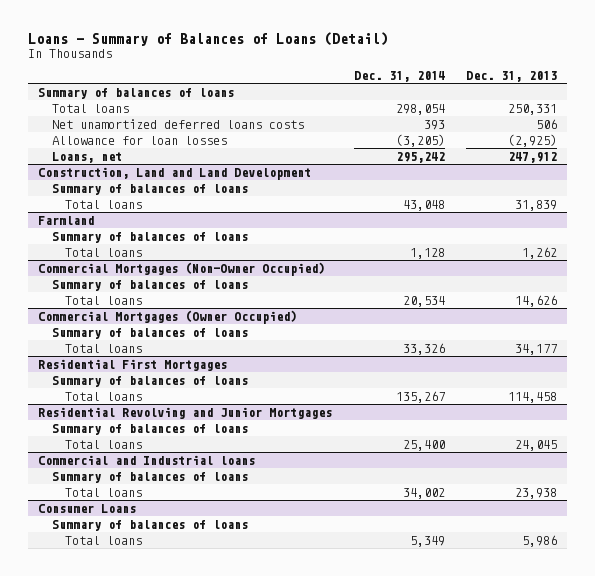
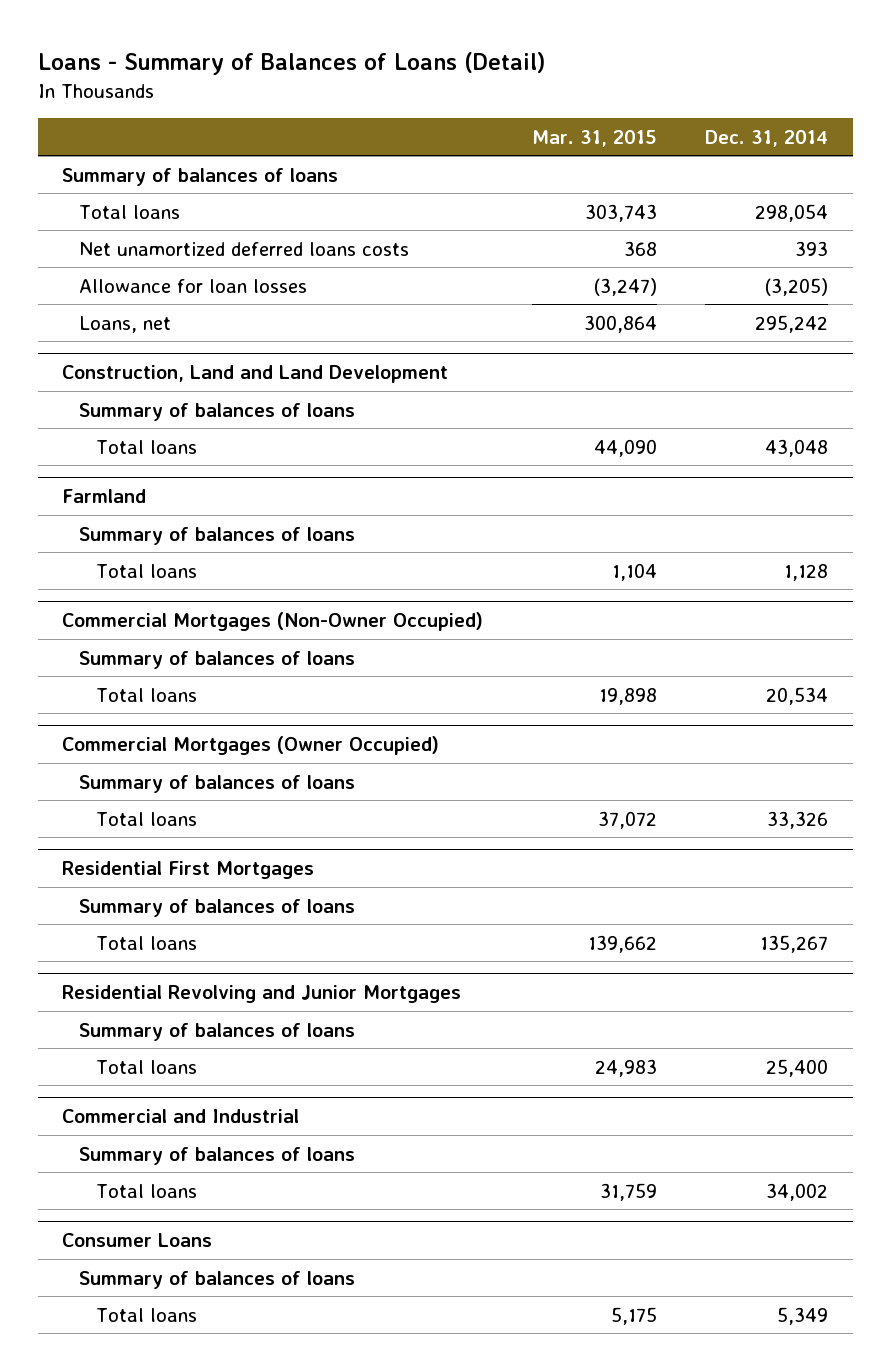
[465,71,557,83] Dec. 31, 2013 -> none
none -> [531,129,657,147] Mar. 31, 2015
[38,454,256,465] Commercial and Industrial loans -> [62,1108,300,1123] Commercial and Industrial

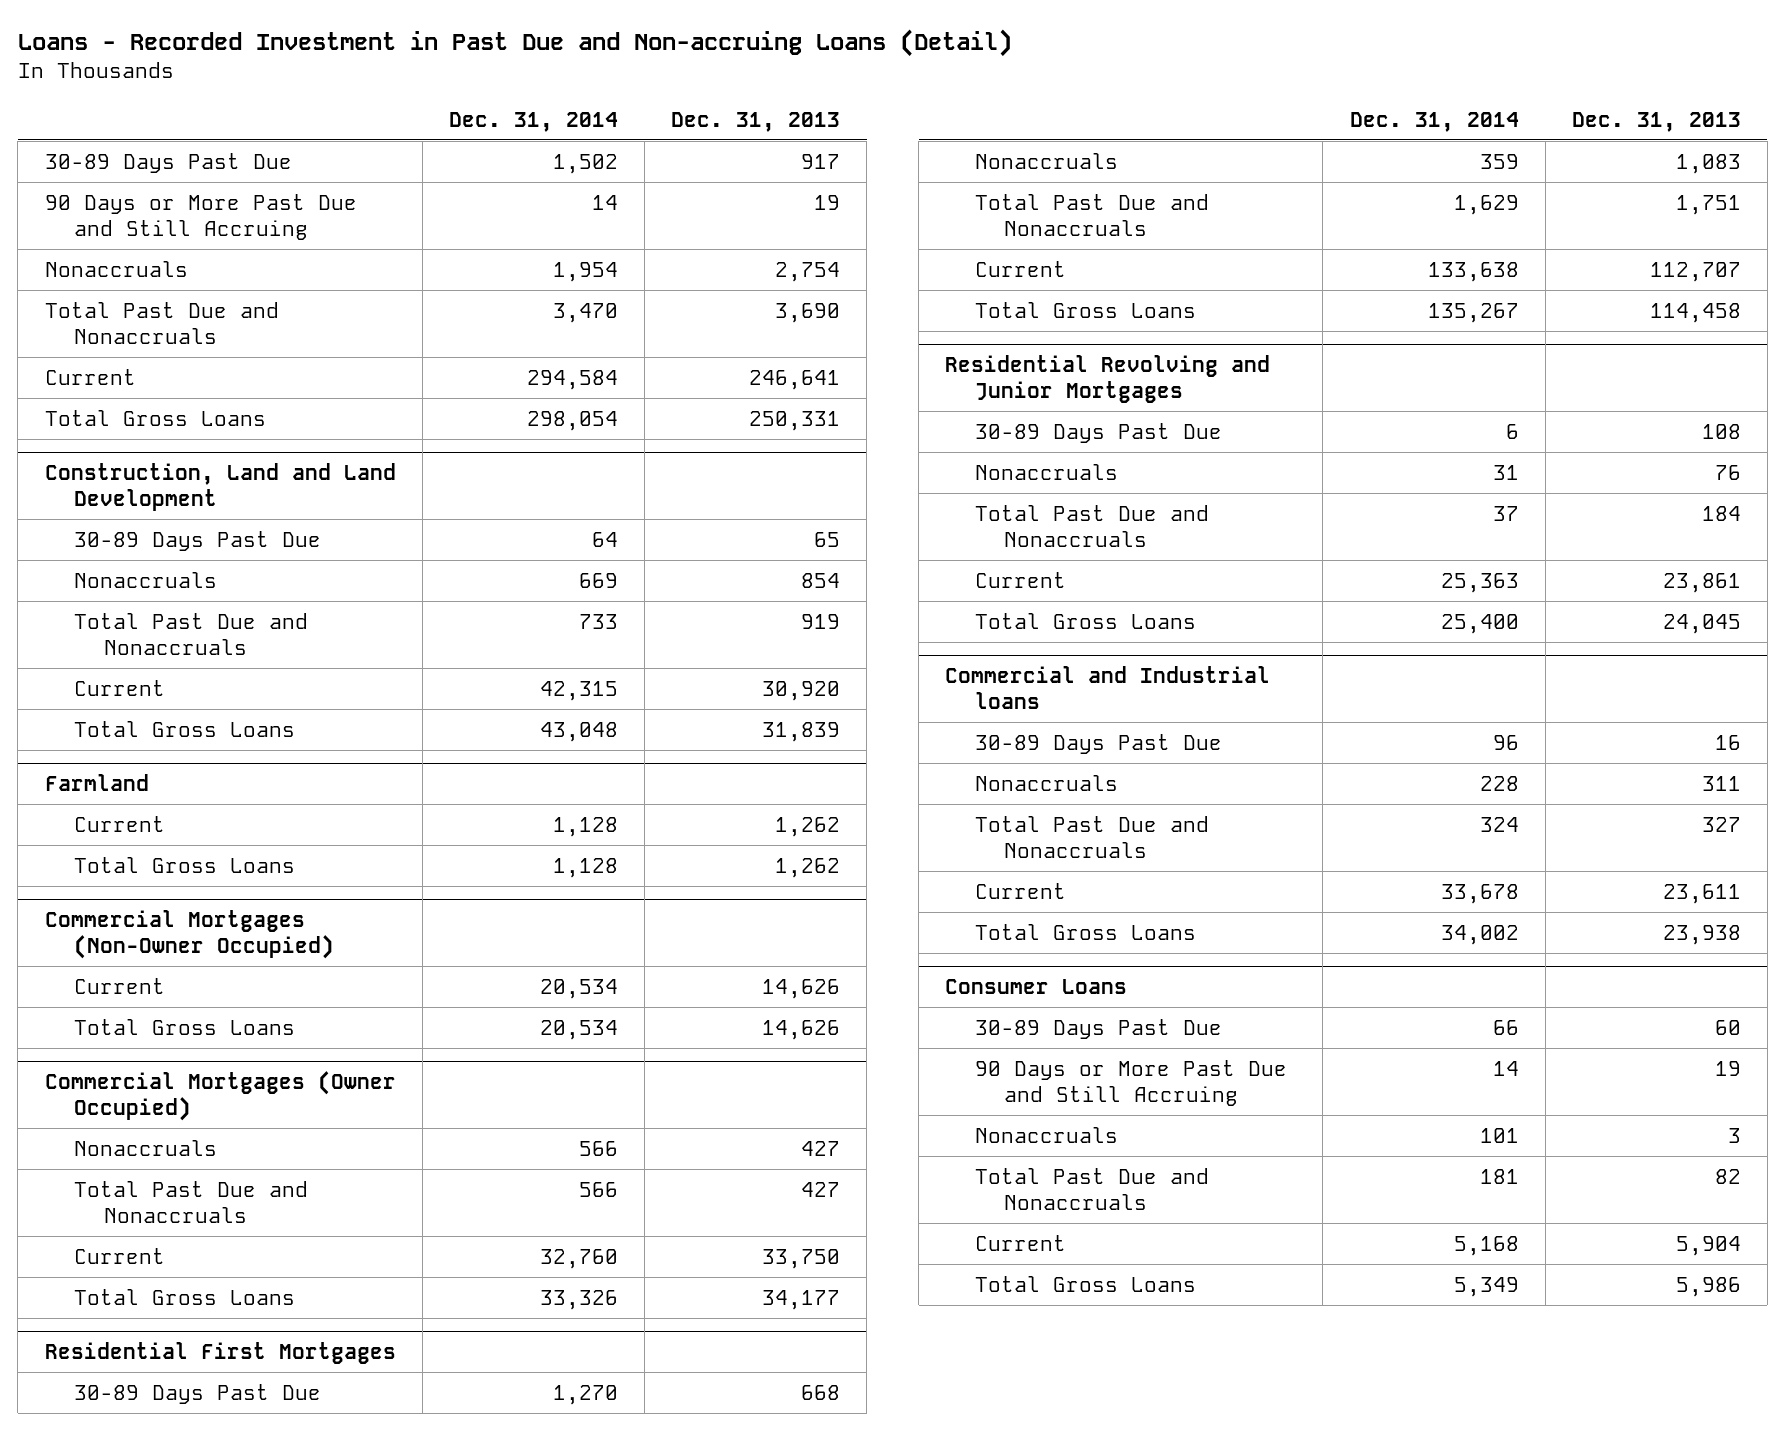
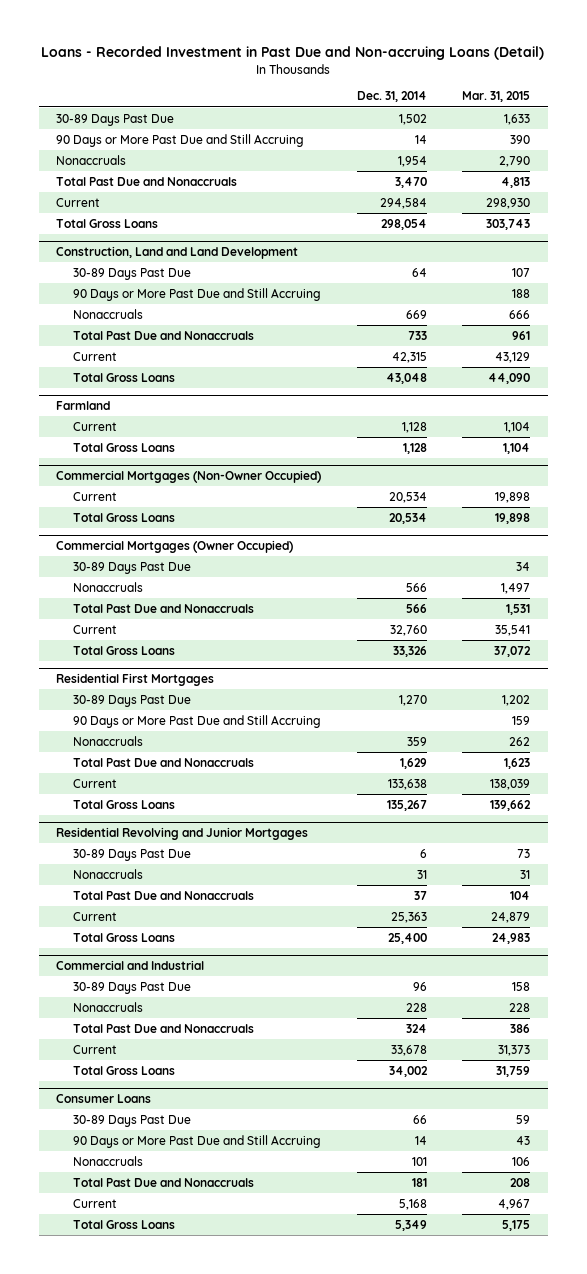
[671,111,841,132] Dec. 31, 2013 -> none
none -> [462,91,531,103] Mar. 31, 2015
none -> [73,287,322,301] 90 Days or More Past Due and Still Accruing
none -> [73,561,192,574] 30-89 Days Past Due
none -> [73,714,322,728] 90 Days or More Past Due and Still Accruing
[945,665,1271,709] Commercial and Industrial loans -> [56,959,205,970] Commercial and Industrial

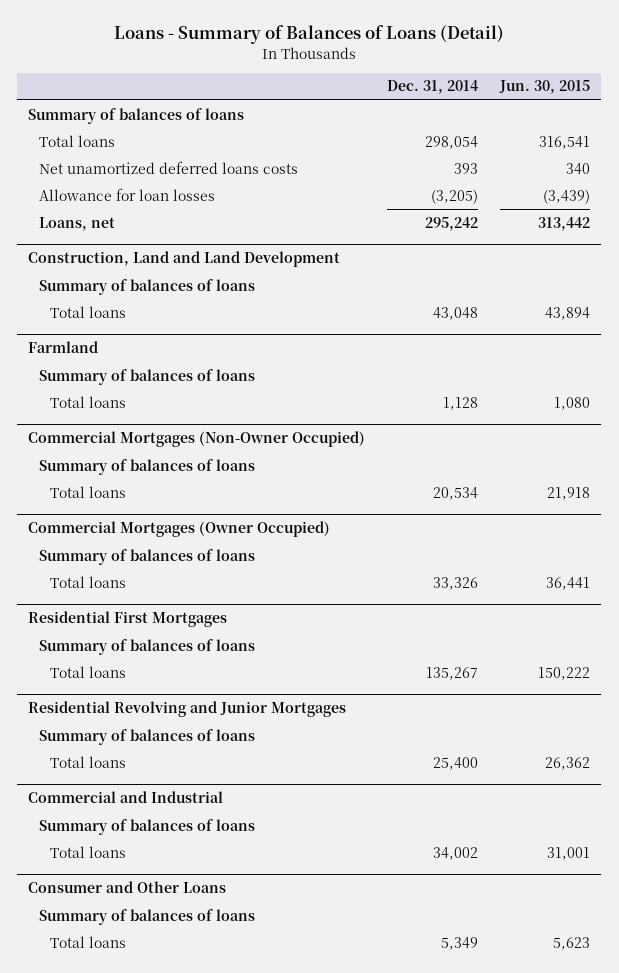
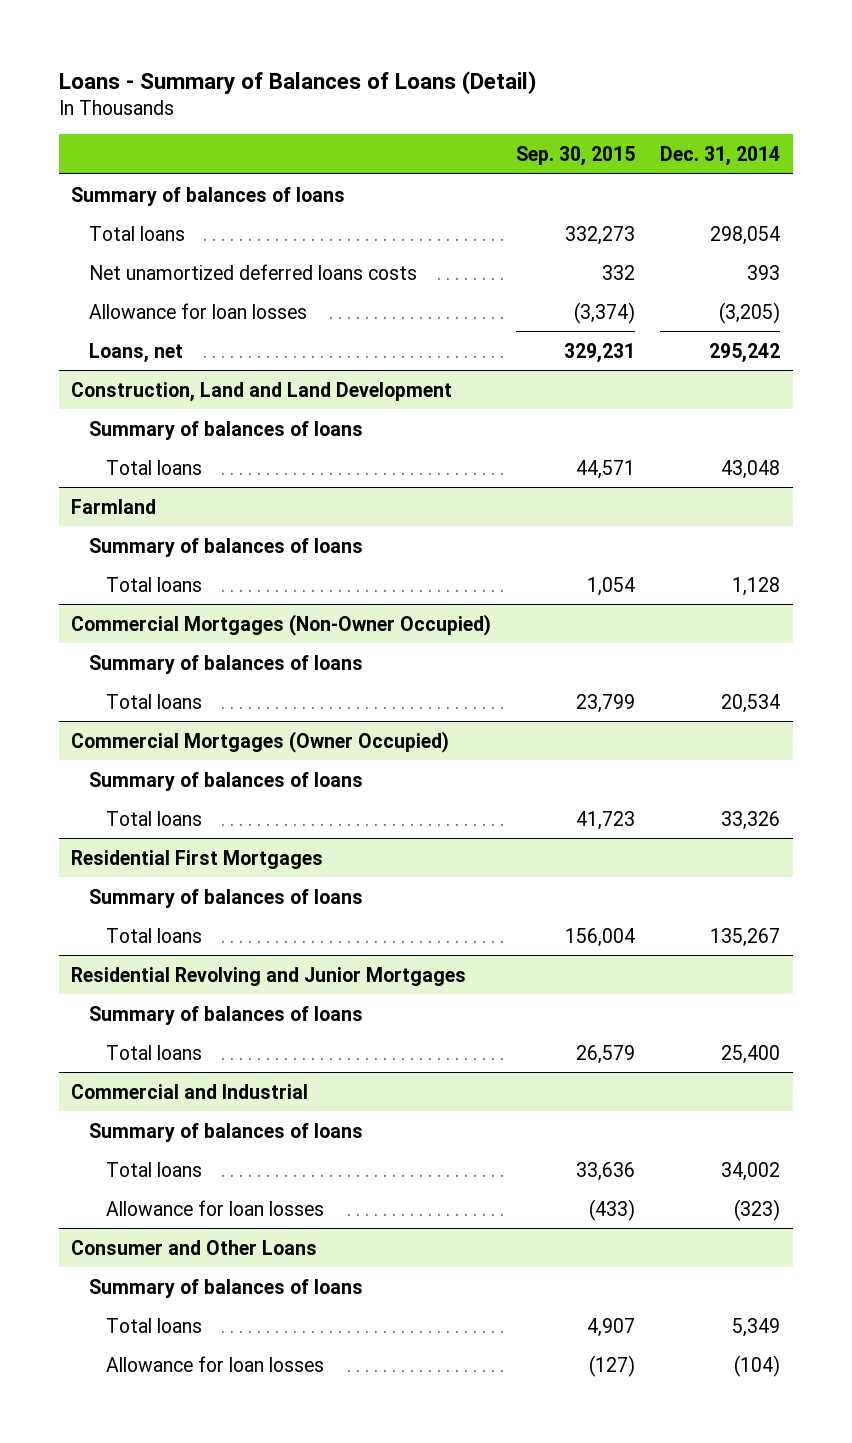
[499,80,591,95] Jun. 30, 2015 -> none
none -> [516,145,636,166] Sep. 30, 2015
none -> [105,1199,324,1216] Allowance for loan losses
none -> [105,1355,324,1372] Allowance for loan losses

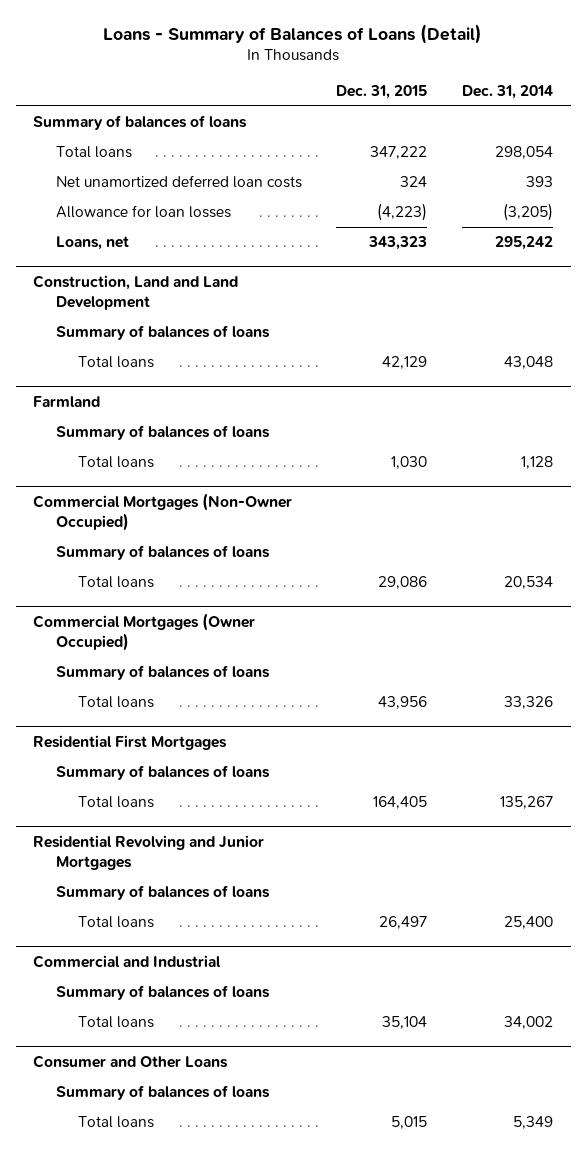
[516,145,636,166] Sep. 30, 2015 -> none
none -> [336,84,428,99] Dec. 31, 2015
[88,263,417,280] Net unamortized deferred loans costs -> [55,175,302,189] Net unamortized deferred loan costs
[105,1199,324,1216] Allowance for loan losses -> none
[105,1355,324,1372] Allowance for loan losses -> none

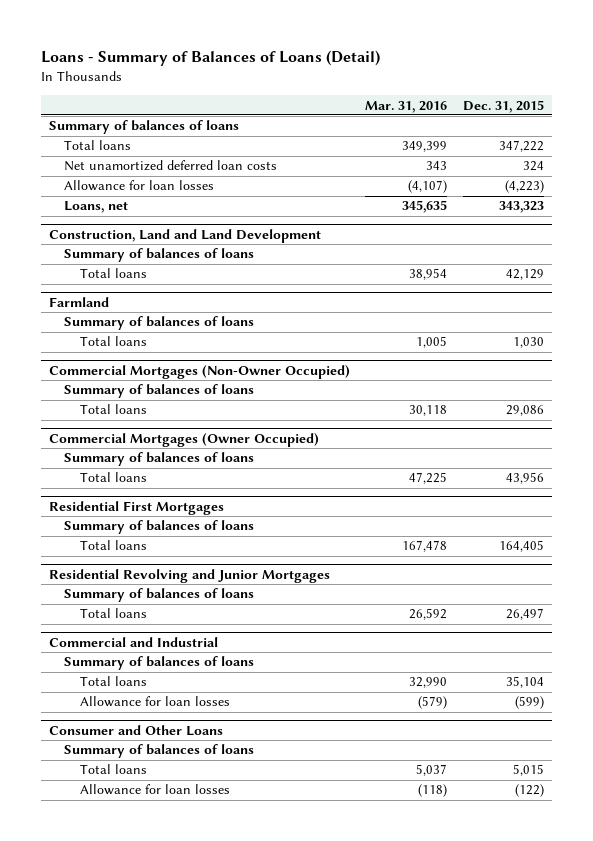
[462,84,554,99] Dec. 31, 2014 -> none
none -> [365,100,448,113] Mar. 31, 2016
none -> [79,696,230,708] Allowance for loan losses
none -> [79,784,230,796] Allowance for loan losses

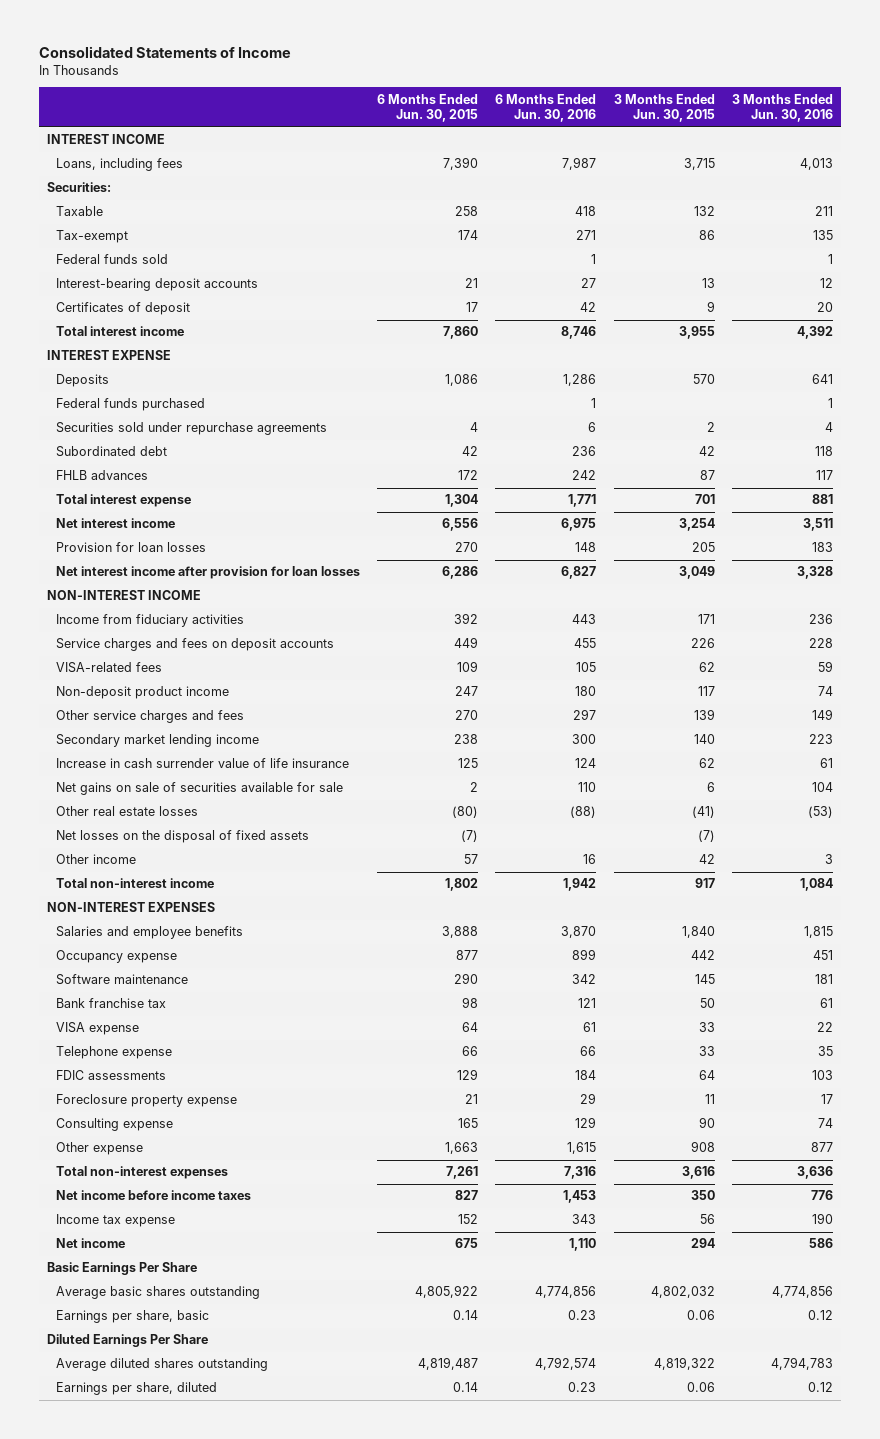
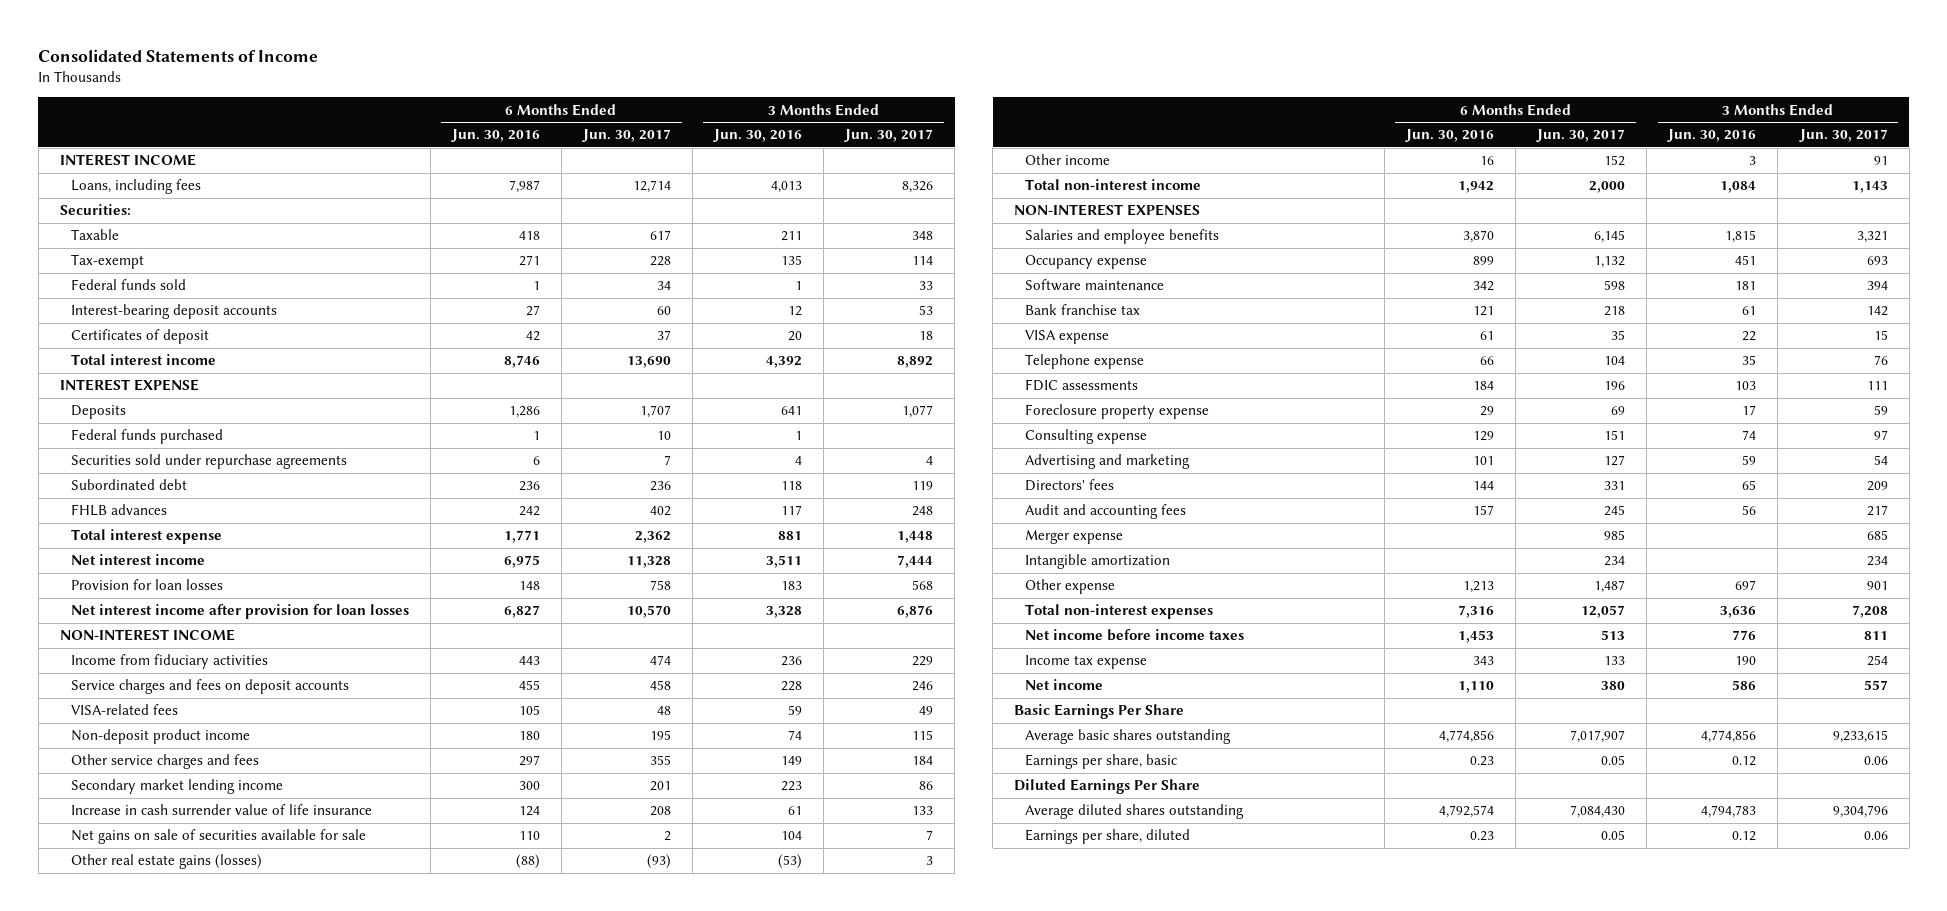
[377,93,479,123] 6 Months Ended Jun. 30, 2015 -> none
[613,93,715,123] 3 Months Ended Jun. 30, 2015 -> none
none -> [581,129,671,143] Jun. 30, 2017
none -> [844,129,934,143] Jun. 30, 2017
[56,830,310,844] Net losses on the disposal of fixed assets -> none
[56,806,199,817] Other real estate losses -> [70,854,262,870] Other real estate gains (losses)
none -> [1024,454,1190,470] Advertising and marketing
none -> [1024,479,1114,492] Directors' fees
none -> [1024,504,1186,520] Audit and accounting fees
none -> [1024,530,1123,545] Merger expense
none -> [1024,554,1170,570] Intangible amortization
[567,1142,597,1155] 1,615 -> [1463,581,1495,594] 1,213
[810,1142,833,1153] 877 -> [1735,580,1757,591] 697

